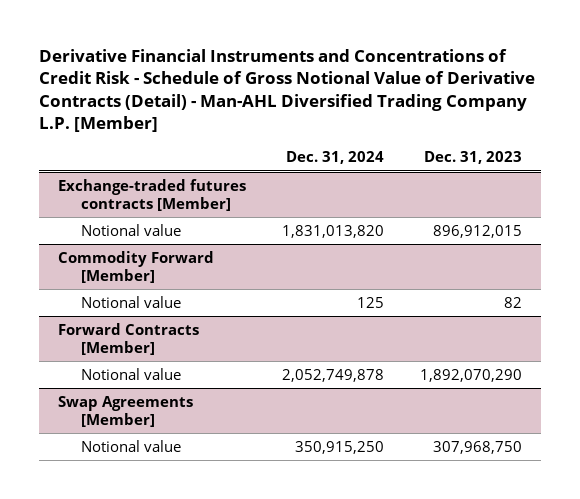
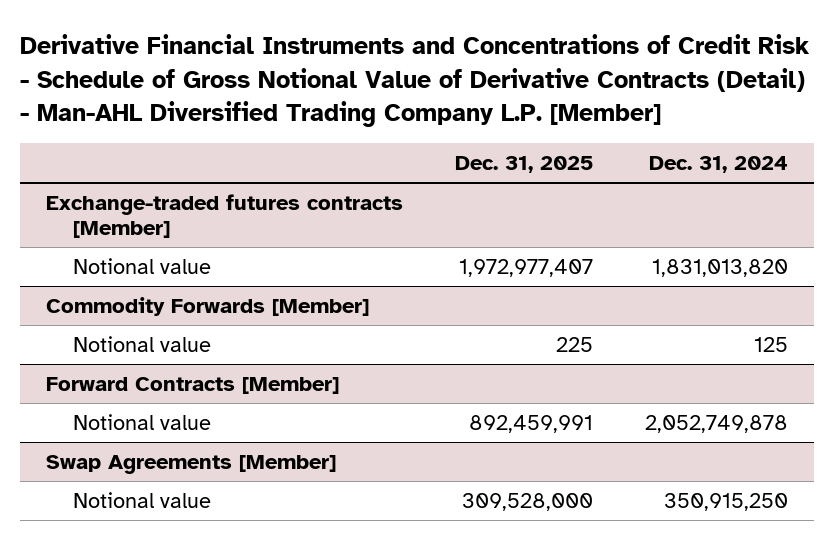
[424,151,523,165] Dec. 31, 2023 -> none
none -> [455,155,594,173] Dec. 31, 2025
[57,250,214,284] Commodity Forward [Member] -> [46,297,370,317] Commodity Forwards [Member]

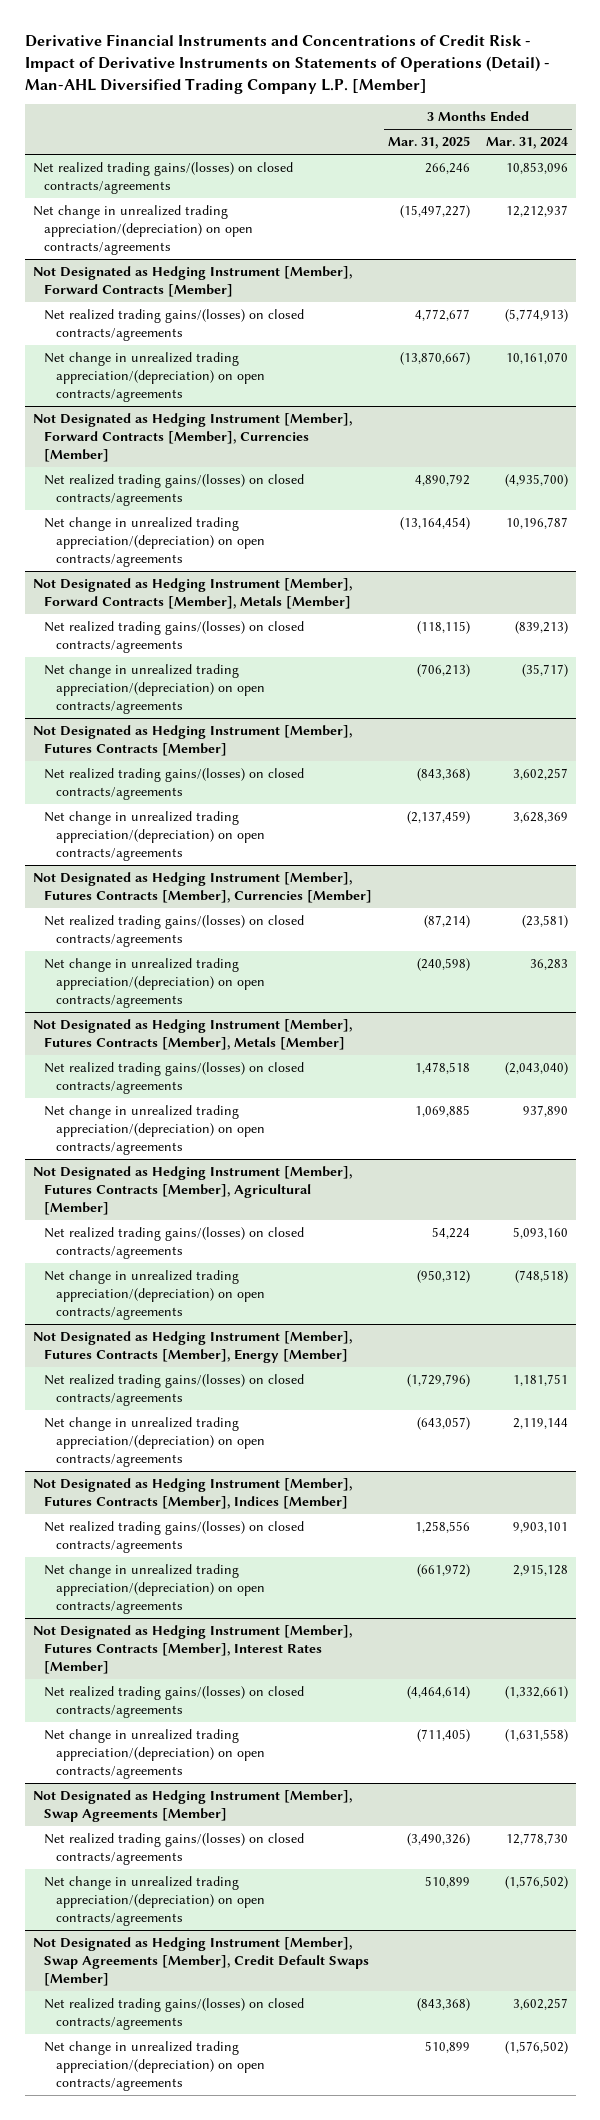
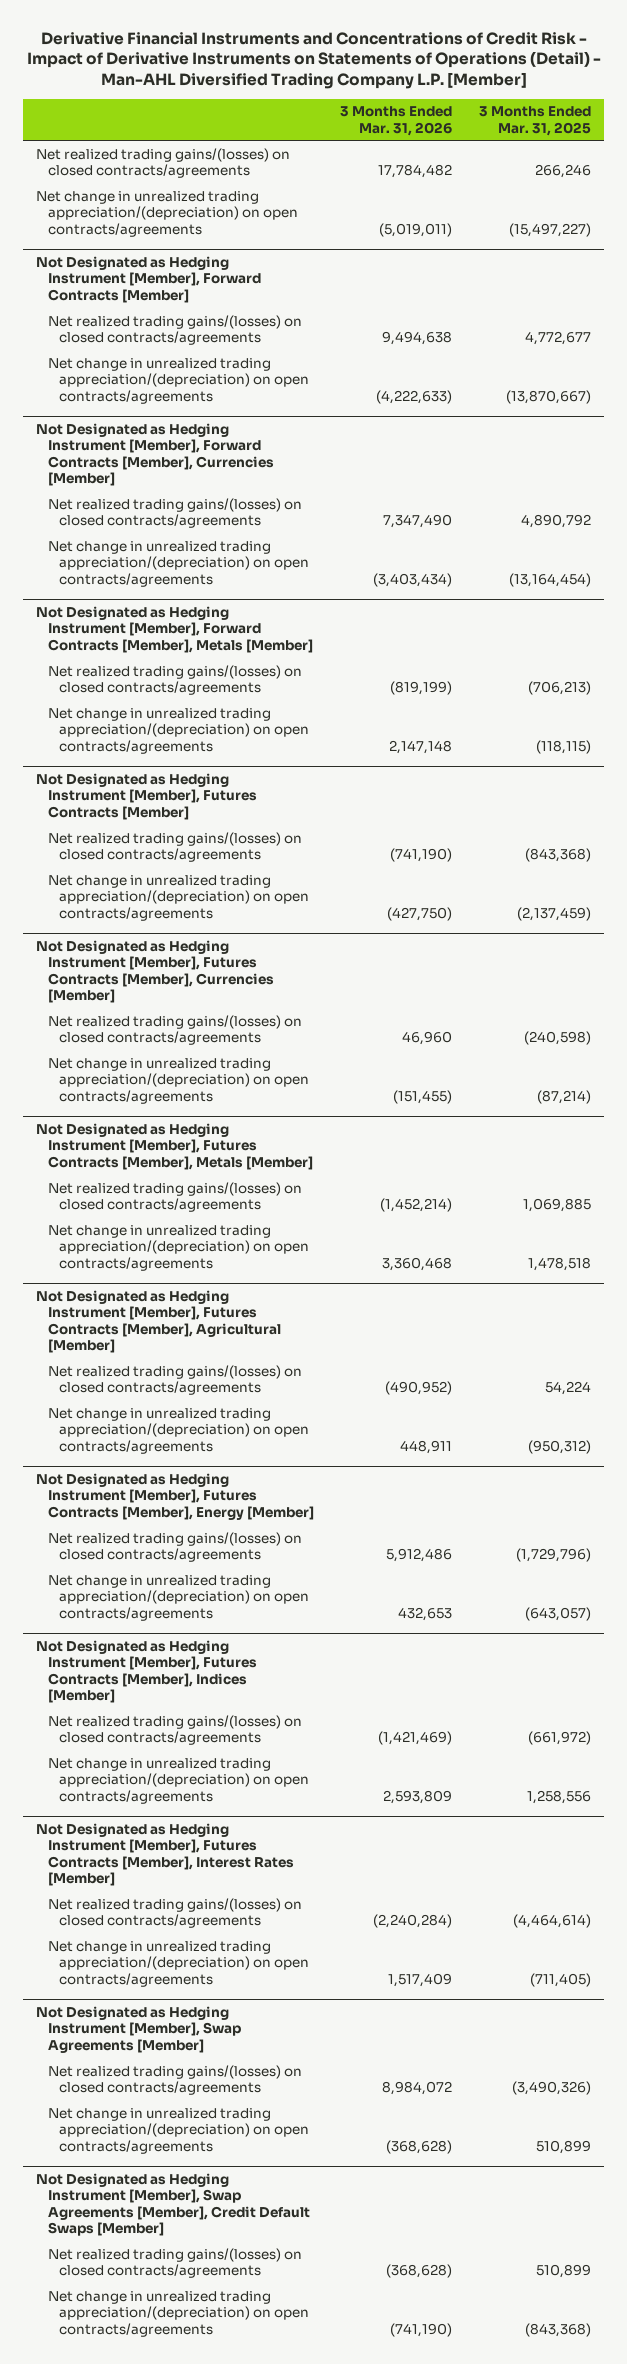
[485,137,568,150] Mar. 31, 2024 -> none
none -> [340,106,453,136] 3 Months Ended Mar. 31, 2026
[416,621,470,635] (118,115) -> [528,681,592,696] (706,213)
[416,664,470,678] (706,213) -> [536,739,592,754] (118,115)
[423,915,470,929] (87,214) -> [524,1031,592,1046] (240,598)
[416,958,470,972] (240,598) -> [537,1089,592,1104] (87,214)
[414,1062,470,1075] 1,478,518 -> [523,1198,592,1213] 1,069,885
[414,1105,470,1118] 1,069,885 -> [528,1256,592,1271] 1,478,518
[414,1521,470,1534] 1,258,556 -> [528,1731,592,1746] (661,972)
[416,1564,470,1578] (661,972) -> [527,1789,592,1804] 1,258,556
[416,1998,470,2012] (843,368) -> [536,2264,592,2279] 510,899
[424,2041,470,2054] 510,899 -> [525,2322,592,2337] (843,368)

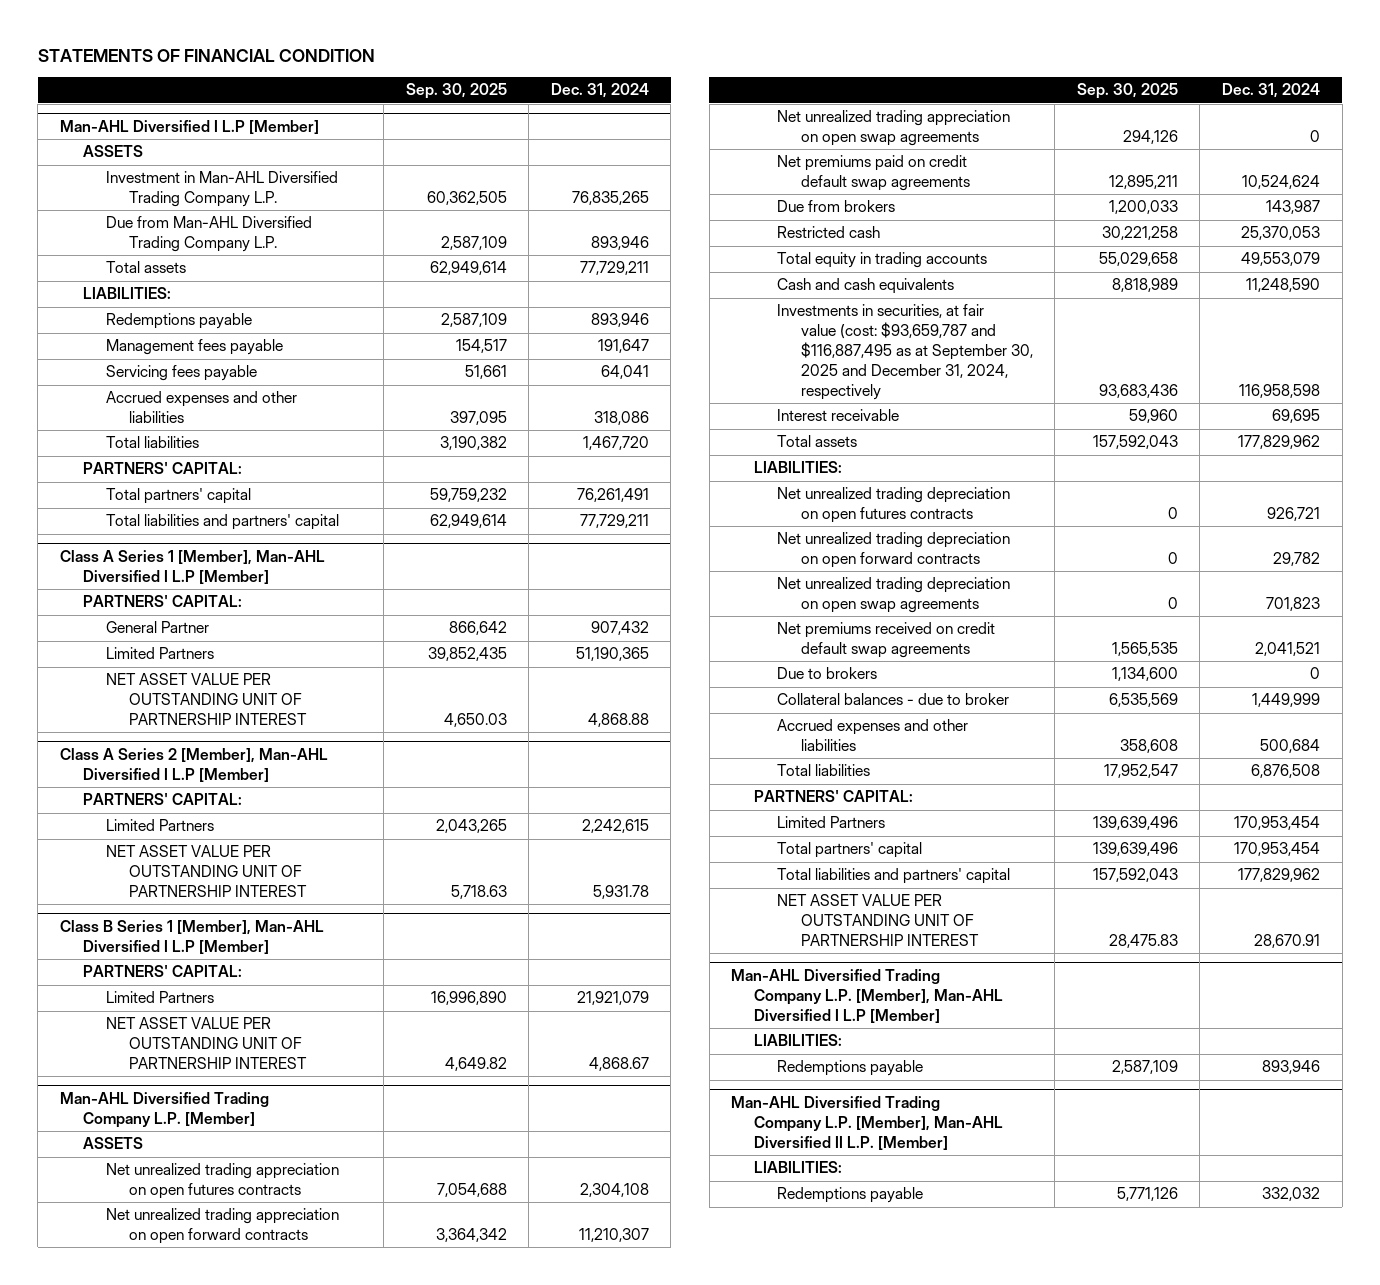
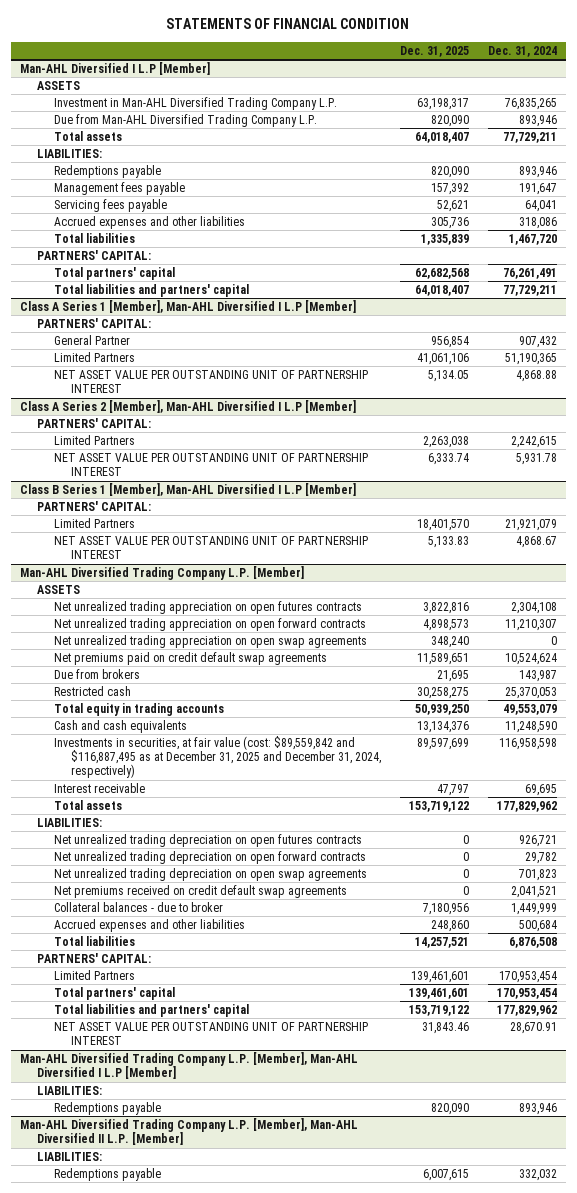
[405,83,507,100] Sep. 30, 2025 -> none
none -> [399,45,469,57] Dec. 31, 2025
[777,304,1033,400] Investments in securities, at fair value (cost: $93,659,787 and $116,887,495 as at September 30, 2025 and December 31, 2024, respectively -> [53,736,381,779] Investments in securities, at fair value (cost: $89,559,842 and $116,887,495 as at December 31, 2025 and December 31, 2024, respectively)
[777,667,878,680] Due to brokers -> none

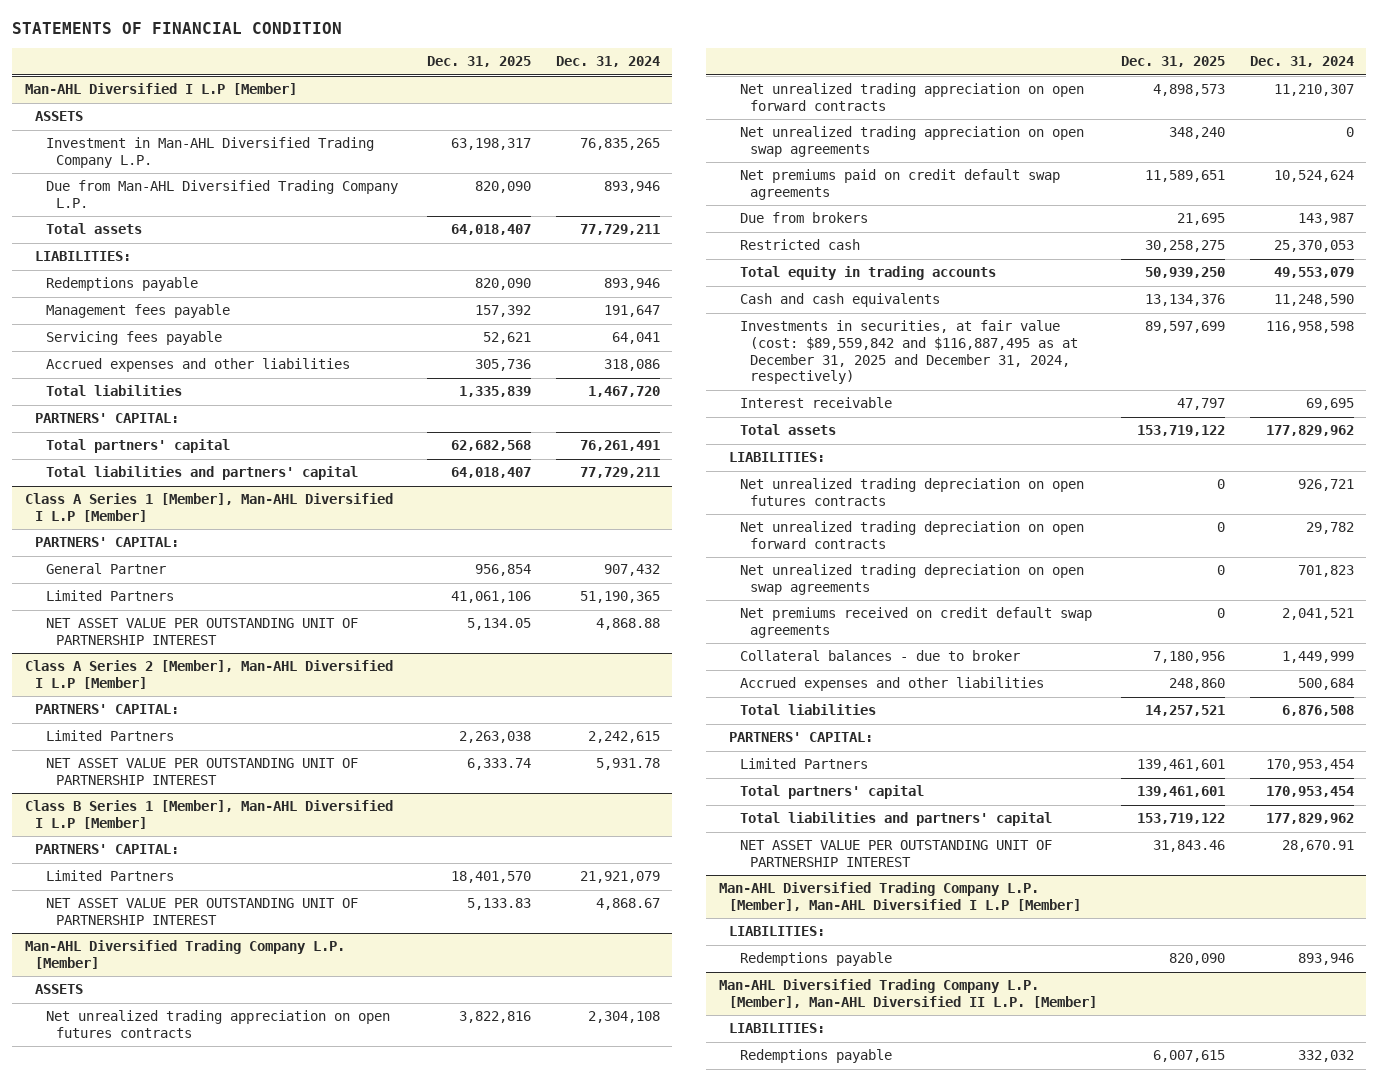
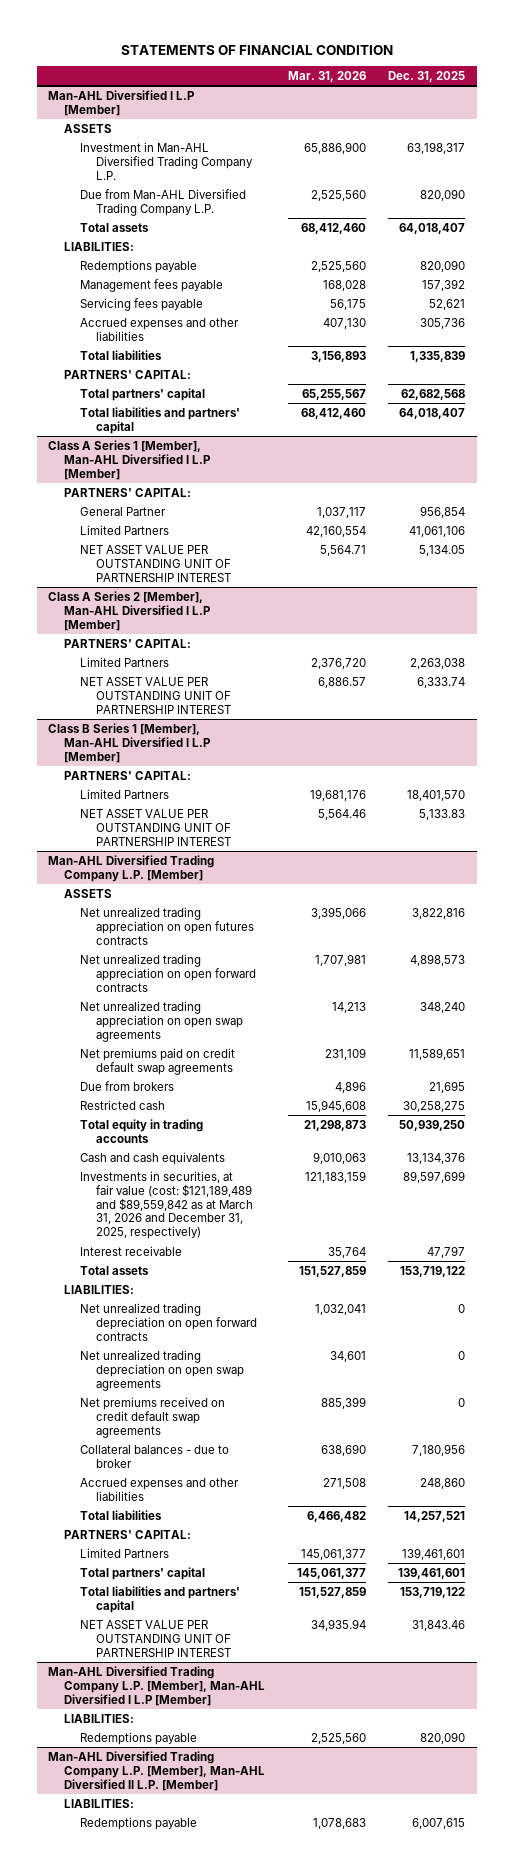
[555,56,660,68] Dec. 31, 2024 -> none
none -> [287,71,366,83] Mar. 31, 2026
[739,320,1079,385] Investments in securities, at fair value (cost: $89,559,842 and $116,887,495 as at December 31, 2025 and December 31, 2024, respectively) -> [79,1170,253,1240] Investments in securities, at fair value (cost: $121,189,489 and $89,559,842 as at March 31, 2026 and December 31, 2025, respectively)
[739,478,1084,507] Net unrealized trading depreciation on open futures contracts -> none

